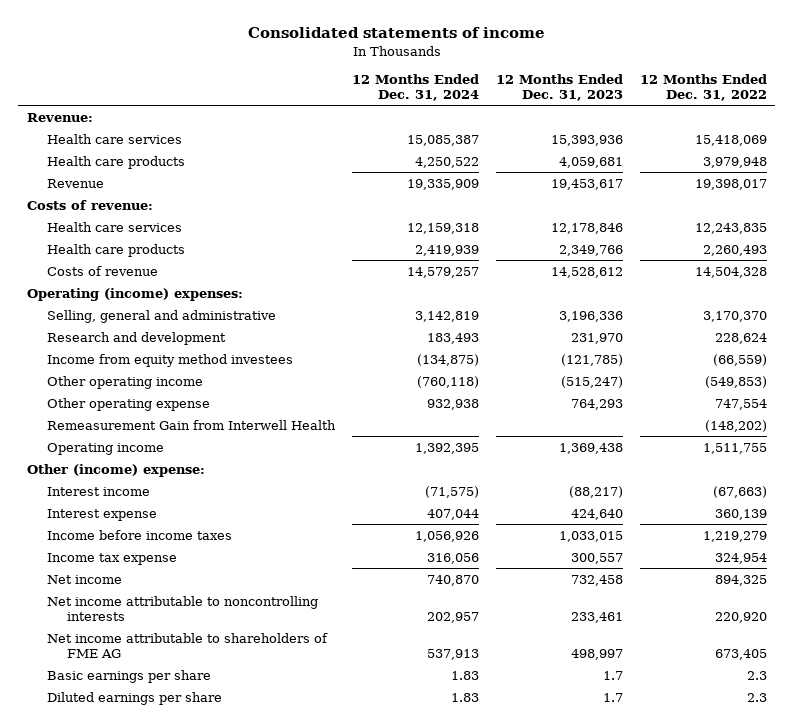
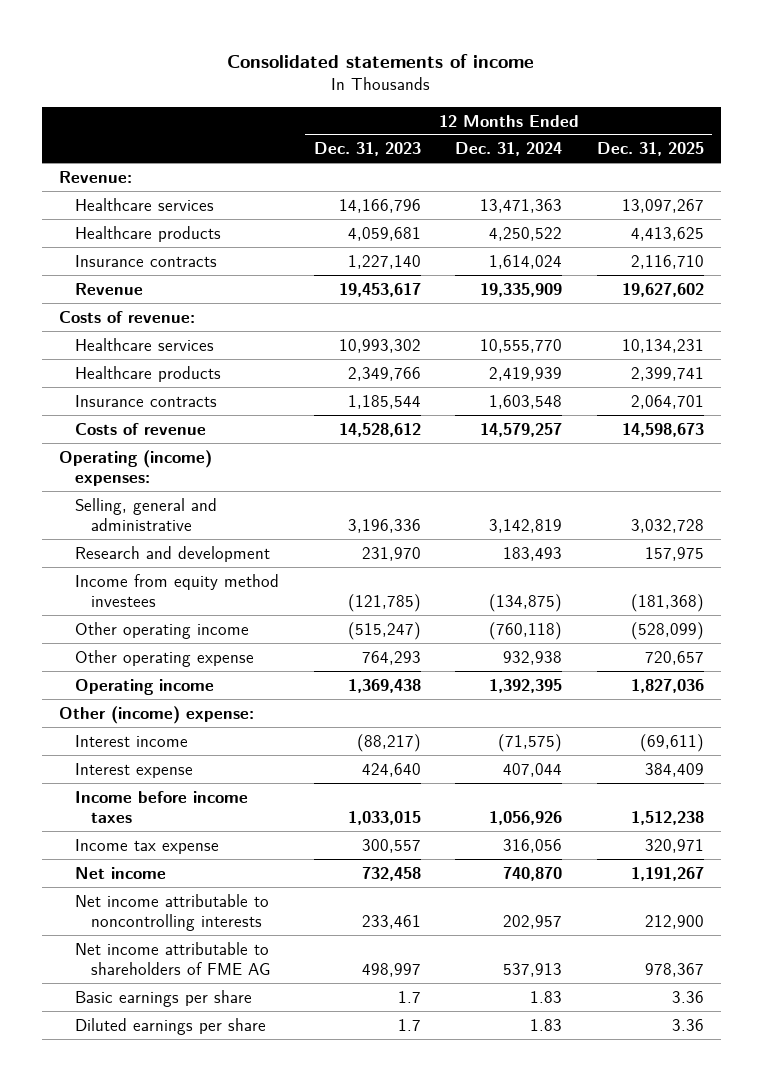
[639,74,767,102] 12 Months Ended Dec. 31, 2022 -> none
none -> [596,142,704,157] Dec. 31, 2025
[46,133,182,144] Health care services -> [75,197,215,211] Healthcare services
[406,134,479,146] 15,085,387 -> [480,198,563,213] 13,471,363
[550,134,623,146] 15,393,936 -> [338,198,421,213] 14,166,796
[46,155,185,169] Health care products -> [75,225,222,242] Healthcare products
none -> [75,254,218,267] Insurance contracts
[46,221,182,232] Health care services -> [75,337,215,351] Healthcare services
[406,222,479,234] 12,159,318 -> [480,338,563,353] 10,555,770
[550,222,623,234] 12,178,846 -> [338,338,421,353] 10,993,302
[46,243,185,257] Health care products -> [75,365,222,382] Healthcare products
none -> [75,394,218,407] Insurance contracts
[46,419,336,430] Remeasurement Gain from Interwell Health -> none

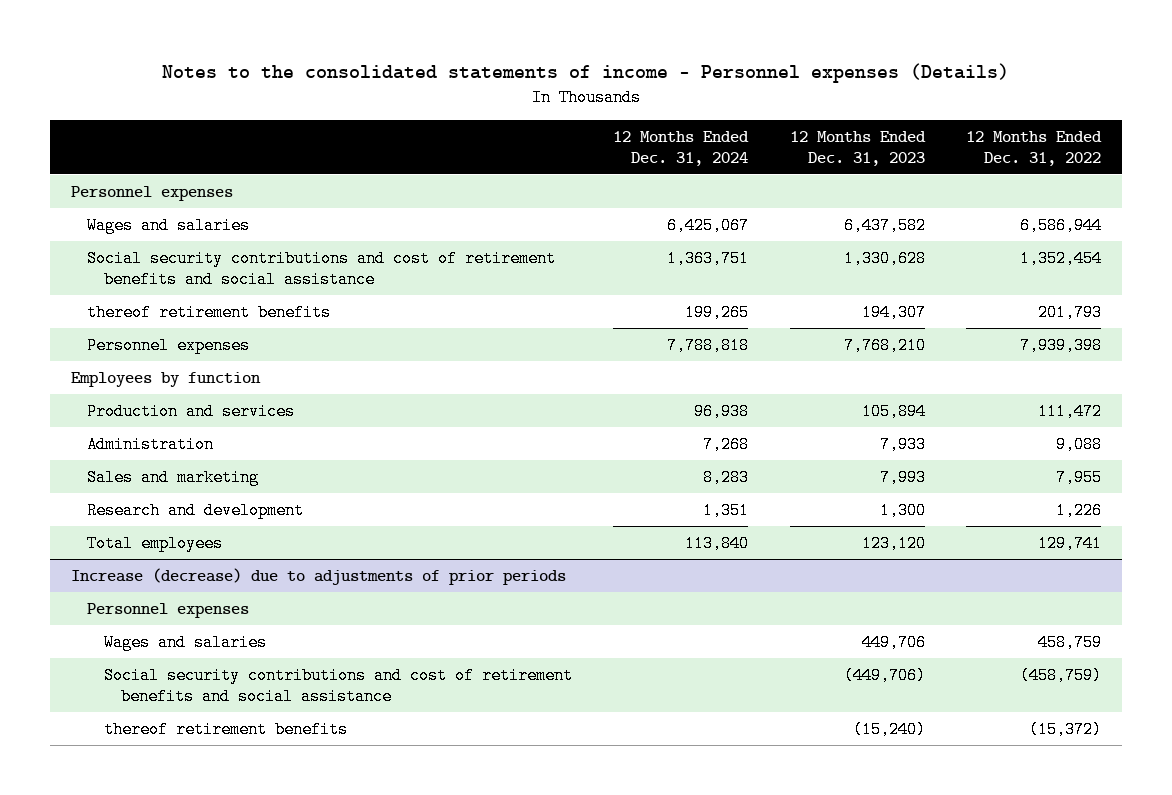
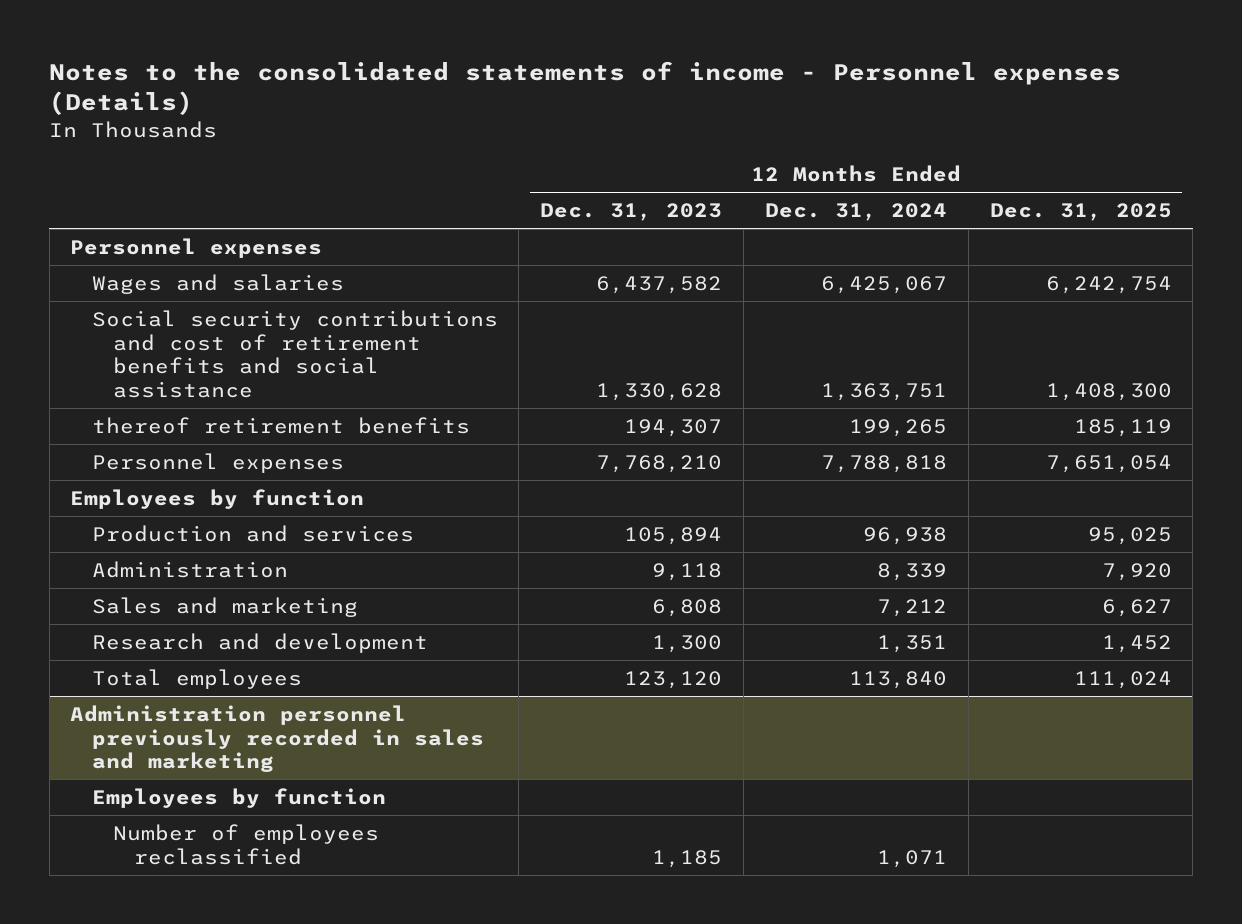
[966,131,1103,166] 12 Months Ended Dec. 31, 2022 -> none
none -> [989,202,1172,221] Dec. 31, 2025
[703,435,750,453] 7,268 -> [876,562,947,581] 8,339
[879,435,926,453] 7,933 -> [652,562,723,581] 9,118
[703,468,750,486] 8,283 -> [876,598,947,617] 7,212
[879,468,926,486] 7,993 -> [652,598,723,617] 6,808
[70,567,566,585] Increase (decrease) due to adjustments of prior periods -> none
[87,602,250,618] Personnel expenses -> none
[103,633,267,651] Wages and salaries -> none
[103,666,573,705] Social security contributions and cost of retirement benefits and social assistance -> none
[103,720,348,738] thereof retirement benefits -> none
none -> [70,704,484,773] Administration personnel previously recorded in sales and marketing
none -> [91,787,386,808] Employees by function
none -> [112,823,379,865] Number of employees reclassified

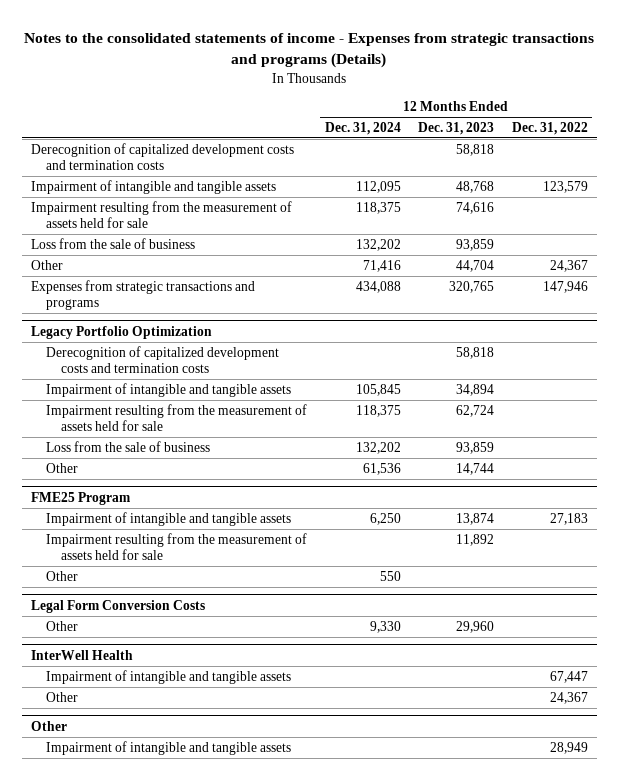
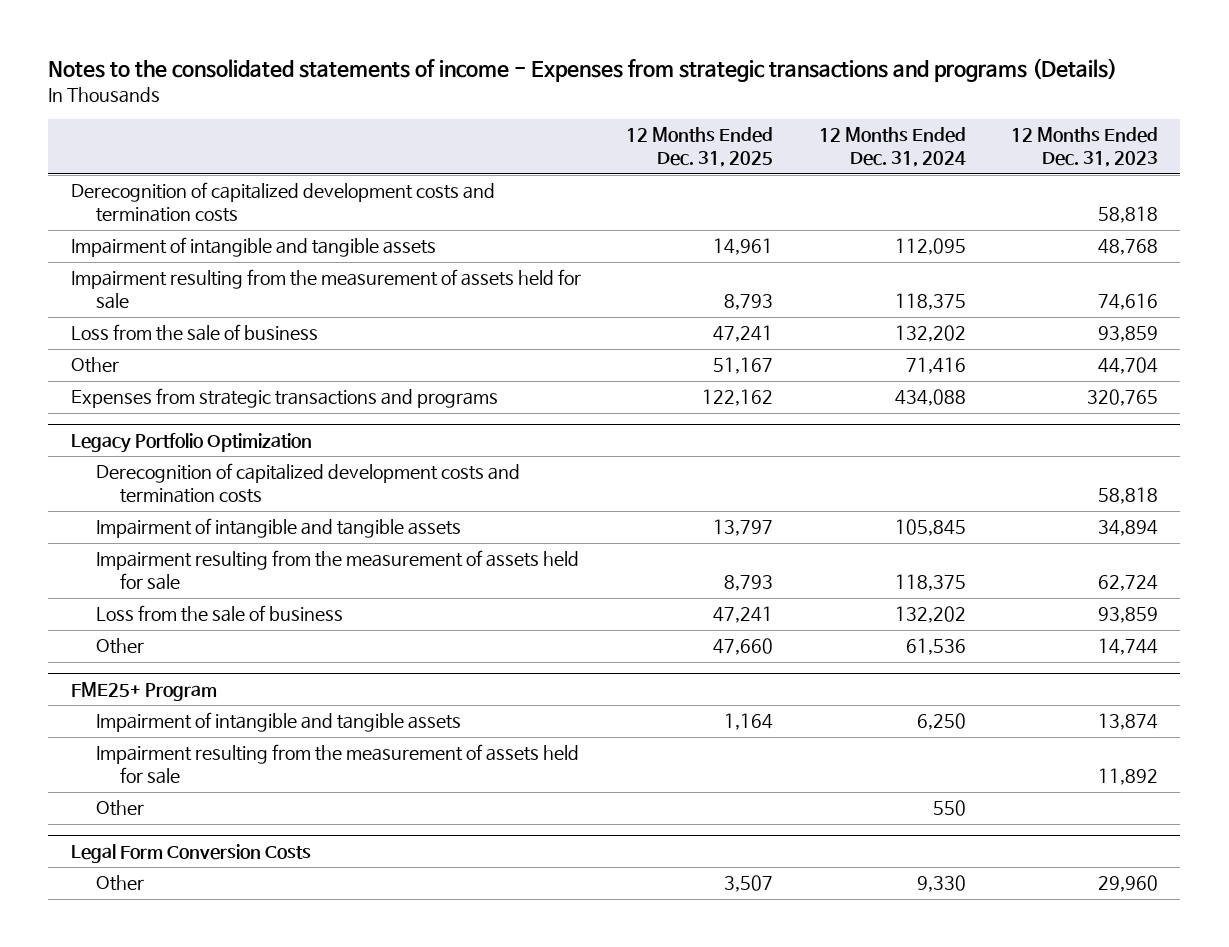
[511,122,588,136] Dec. 31, 2022 -> none
none -> [626,127,774,168] 12 Months Ended Dec. 31, 2025
[30,491,131,505] FME25 Program -> [71,681,218,701] FME25+ Program
[30,649,133,660] InterWell Health -> none
[45,669,291,684] Impairment of intangible and tangible assets -> none
[45,691,78,702] Other -> none
[30,720,67,731] Other -> none
[45,740,291,755] Impairment of intangible and tangible assets -> none

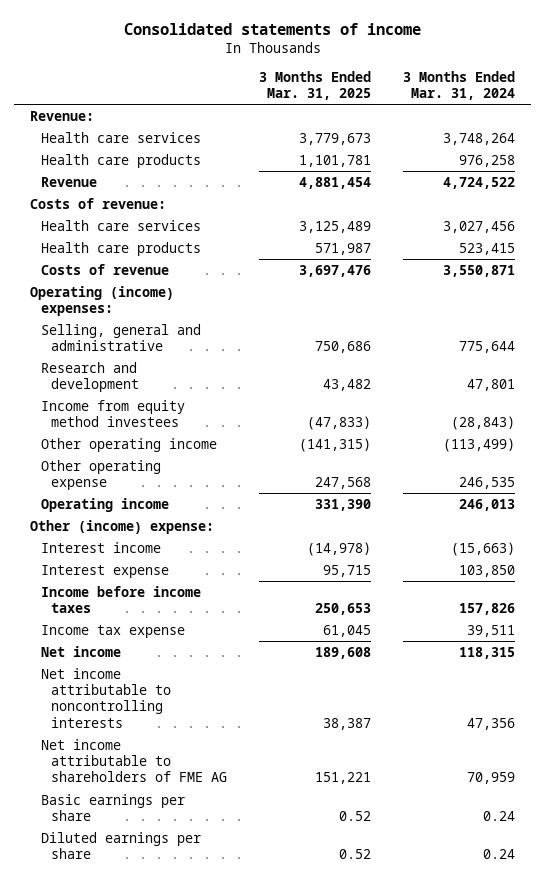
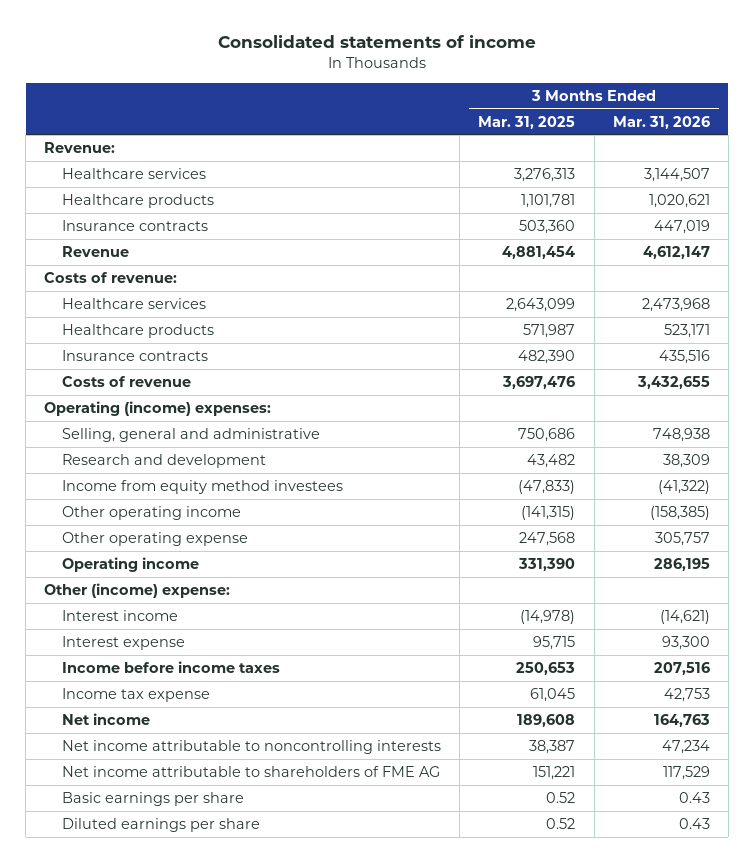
[402,70,515,101] 3 Months Ended Mar. 31, 2024 -> none
none -> [612,115,710,129] Mar. 31, 2026
[40,131,201,143] Health care services -> [61,167,206,179] Healthcare services
[298,132,371,145] 3,779,673 -> [514,167,576,182] 3,276,313
[40,153,201,168] Health care products -> [61,193,214,208] Healthcare products
none -> [61,219,208,231] Insurance contracts
[40,219,201,231] Health care services -> [61,297,206,309] Healthcare services
[298,220,371,233] 3,125,489 -> [506,297,576,312] 2,643,099
[40,241,201,256] Health care products -> [61,323,214,338] Healthcare products
none -> [61,349,208,361] Insurance contracts

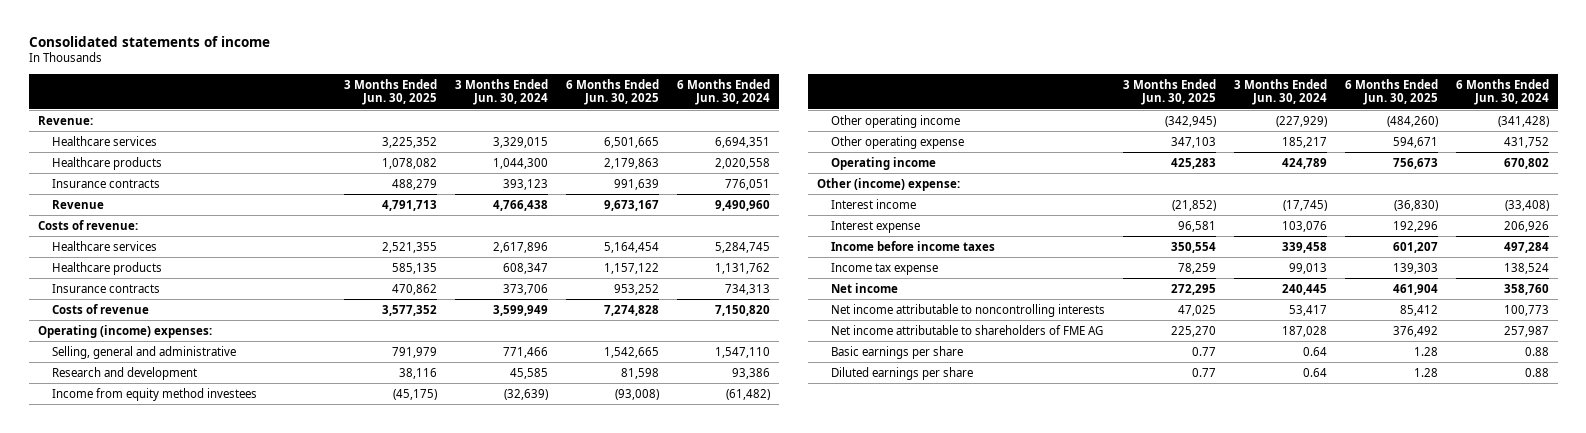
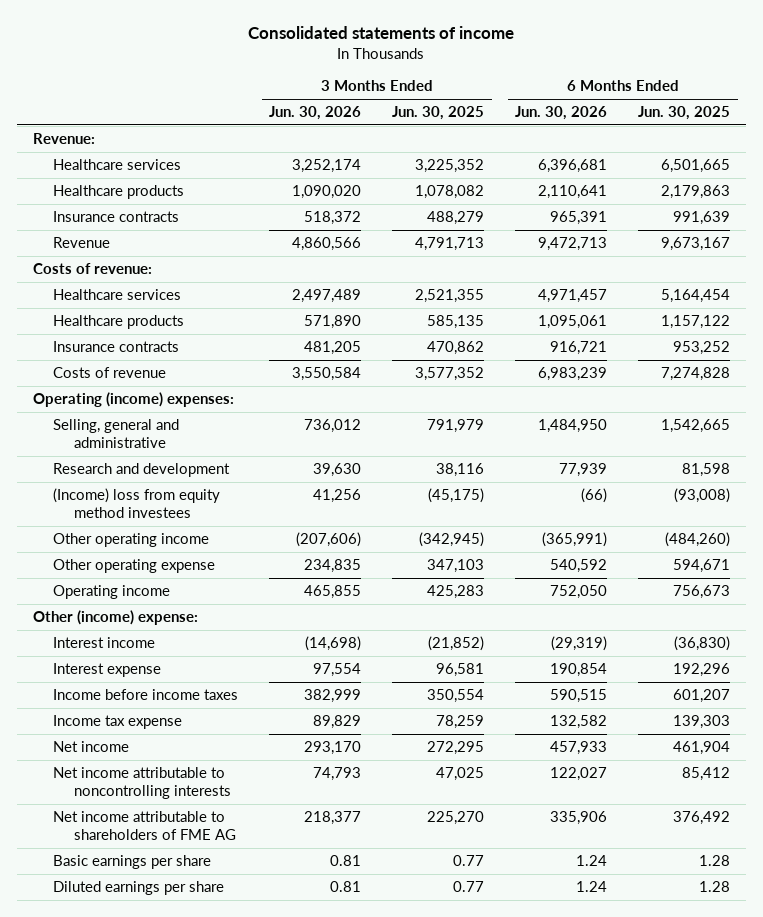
[454,78,548,106] 3 Months Ended Jun. 30, 2024 -> none
[676,78,770,106] 6 Months Ended Jun. 30, 2024 -> none
none -> [269,106,362,121] Jun. 30, 2026
none -> [515,106,608,121] Jun. 30, 2026
[51,387,257,401] Income from equity method investees -> [53,488,221,519] (Income) loss from equity method investees

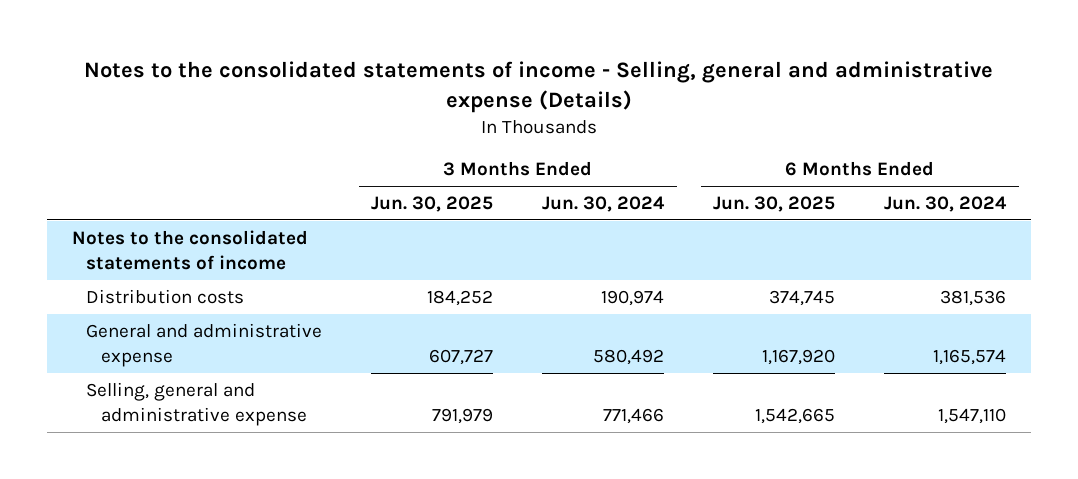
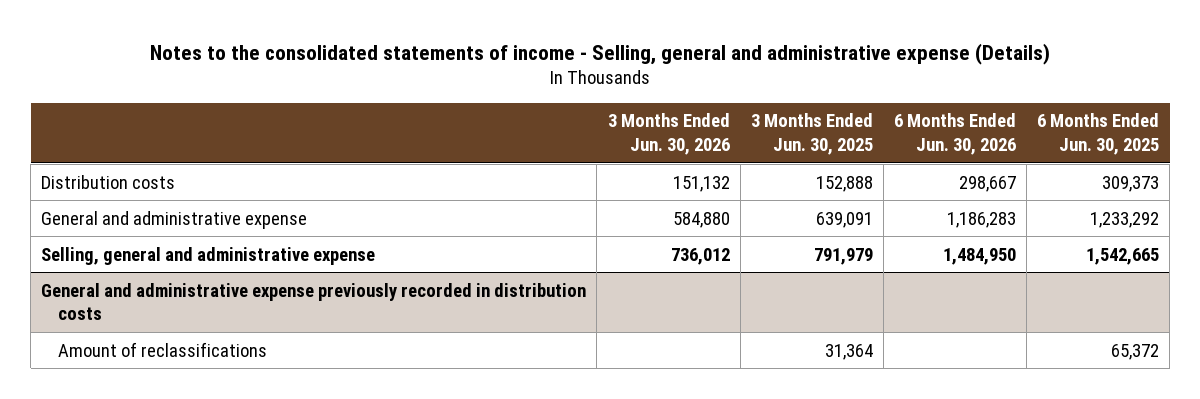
[542,196,666,213] Jun. 30, 2024 -> none
[884,196,1008,213] Jun. 30, 2024 -> none
none -> [607,113,730,156] 3 Months Ended Jun. 30, 2026
none -> [893,113,1016,156] 6 Months Ended Jun. 30, 2026
[71,230,308,270] Notes to the consolidated statements of income -> none
[427,290,494,307] 184,252 -> [815,175,873,192] 152,888
[769,290,836,307] 374,745 -> [1101,175,1159,192] 309,373
[429,348,494,365] 607,727 -> [815,211,873,228] 639,091
[762,348,836,365] 1,167,920 -> [1089,211,1159,228] 1,233,292
none -> [41,282,587,321] General and administrative expense previously recorded in distribution costs
none -> [58,341,268,357] Amount of reclassifications

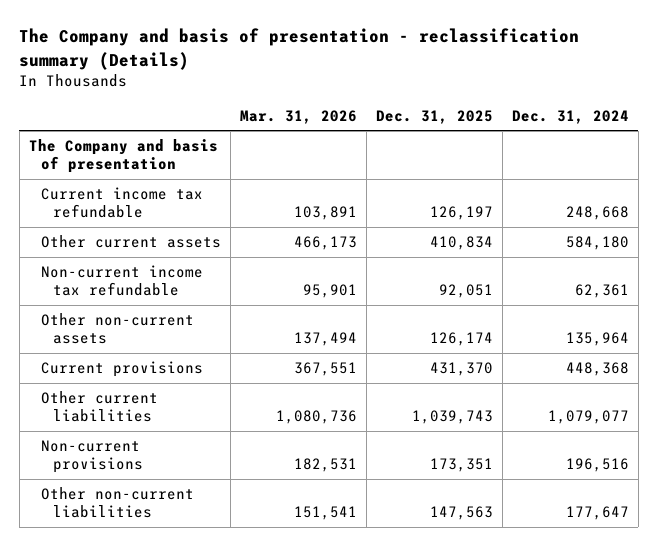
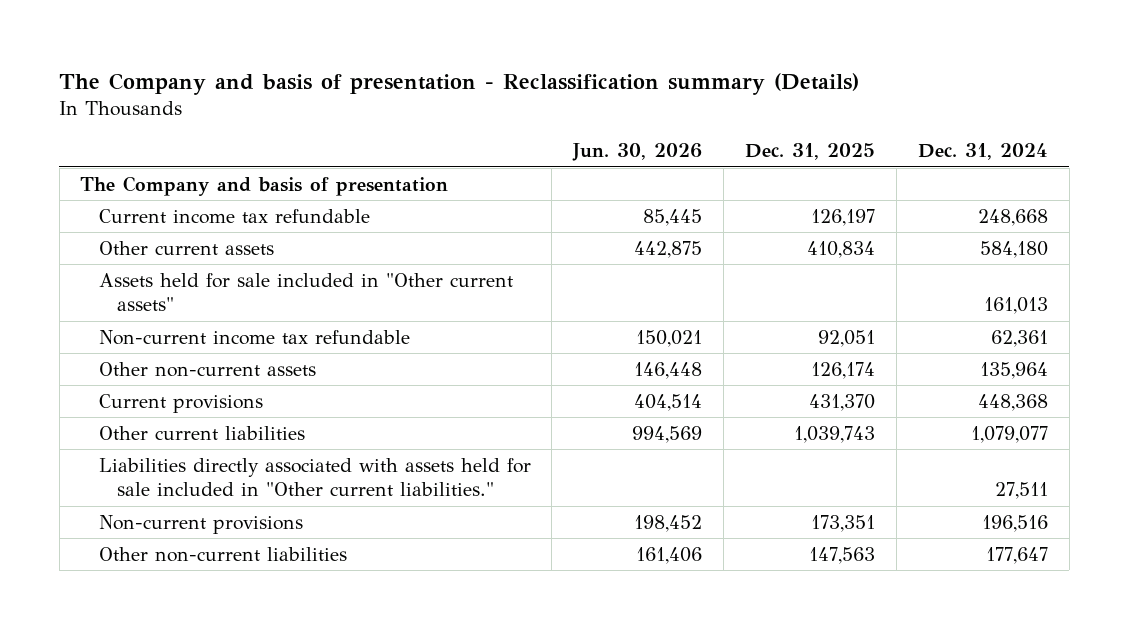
[19,28,580,70] The Company and basis of presentation - reclassification summary (Details) -> [59,73,860,96] The Company and basis of presentation - Reclassification summary (Details)
[239,109,357,124] Mar. 31, 2026 -> none
none -> [572,143,703,162] Jun. 30, 2026
none -> [98,272,513,312] Assets held for sale included in "Other current assets"
none -> [98,457,531,497] Liabilities directly associated with assets held for sale included in "Other current liabilities."

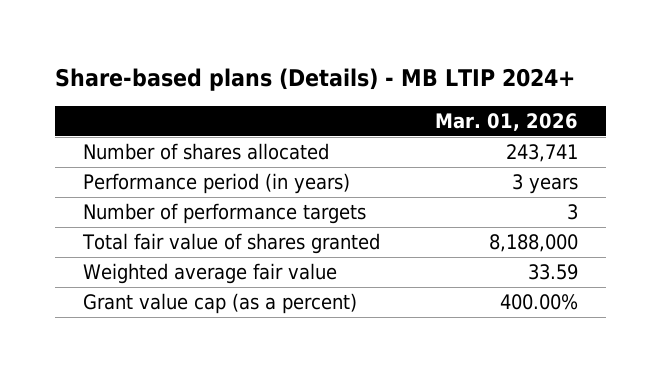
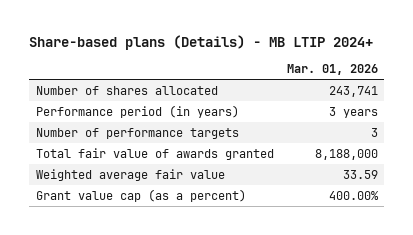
[81,233,380,255] Total fair value of shares granted -> [35,147,274,160] Total fair value of awards granted

